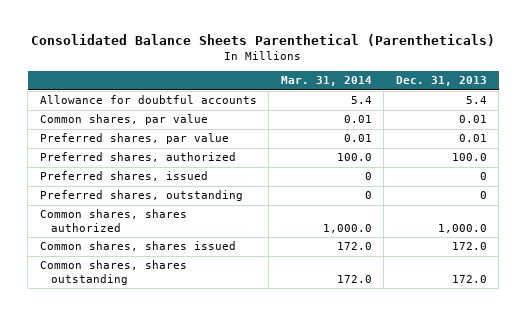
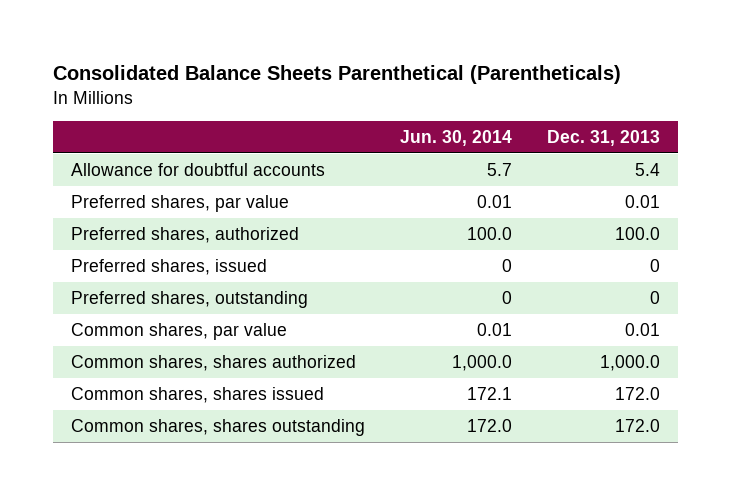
[280,76,372,87] Mar. 31, 2014 -> none
none -> [400,130,513,147] Jun. 30, 2014
[39,114,208,126] Common shares, par value -> [71,322,288,340] Common shares, par value

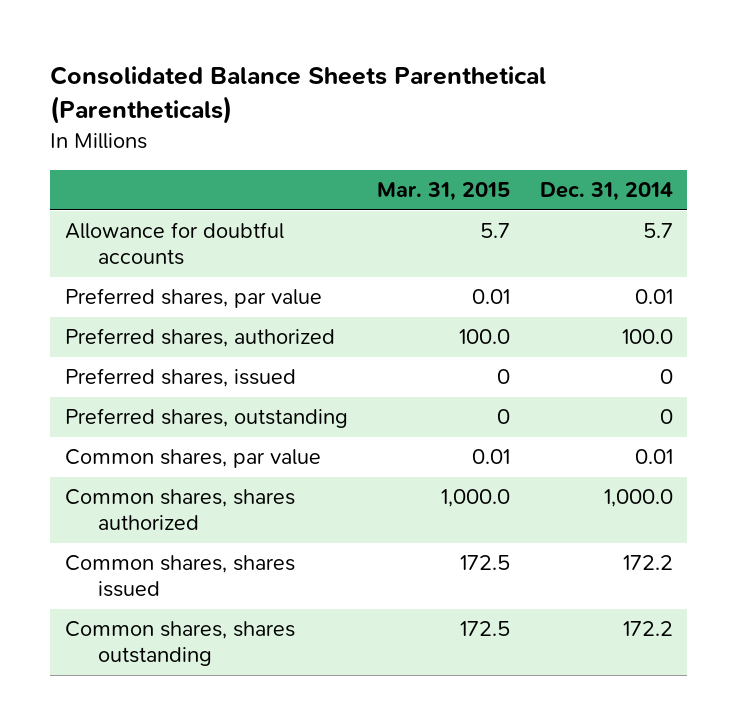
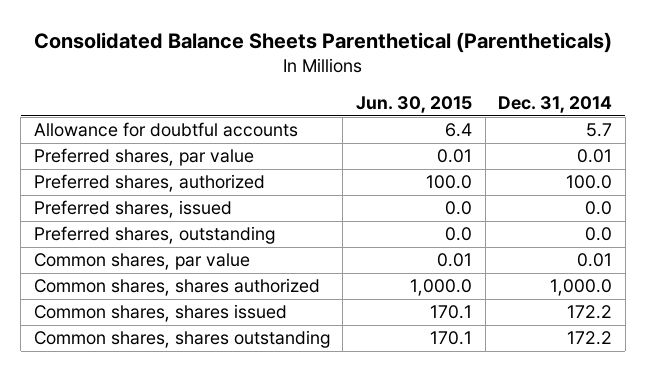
[377,181,511,201] Mar. 31, 2015 -> none
none -> [356,96,473,114] Jun. 30, 2015
[659,369,673,385] 0 -> [585,201,613,216] 0.0
[659,409,673,425] 0 -> [585,227,613,242] 0.0

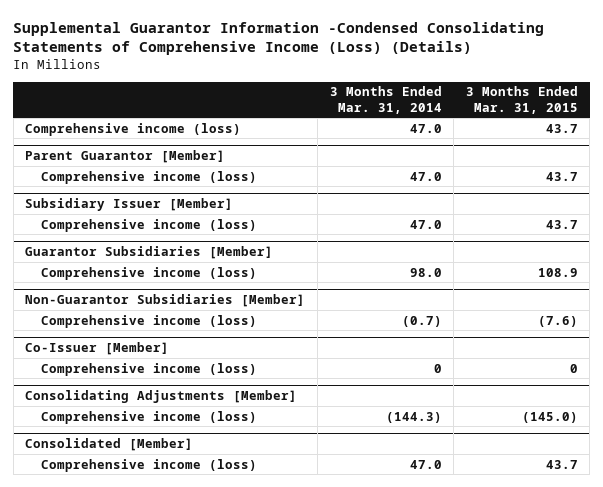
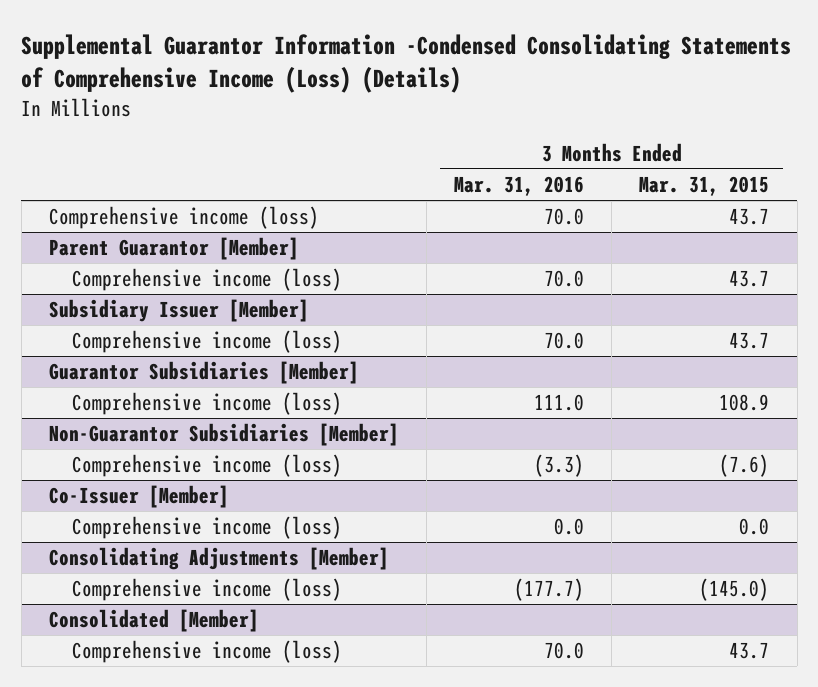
[329,86,442,114] 3 Months Ended Mar. 31, 2014 -> none
none -> [454,176,585,197] Mar. 31, 2016
[569,363,578,373] 0 -> [739,518,770,536] 0.0

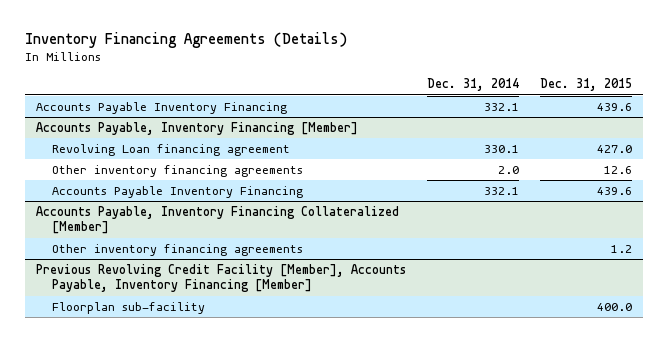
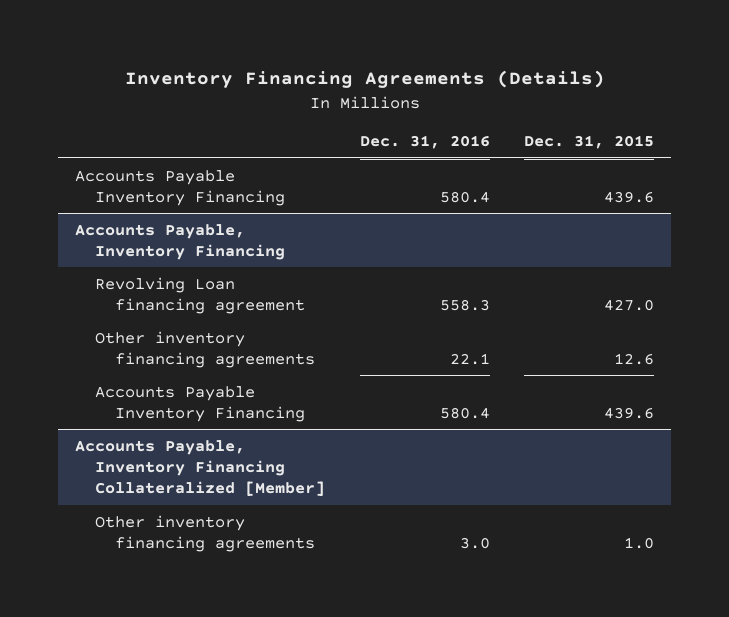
[426,78,519,92] Dec. 31, 2014 -> none
none -> [359,135,490,150] Dec. 31, 2016
[35,121,358,135] Accounts Payable, Inventory Financing [Member] -> [75,223,286,260] Accounts Payable, Inventory Financing
[35,263,406,293] Previous Revolving Credit Facility [Member], Accounts Payable, Inventory Financing [Member] -> none
[51,301,205,314] Floorplan sub-facility -> none
[610,244,632,253] 1.2 -> [624,536,655,549] 1.0

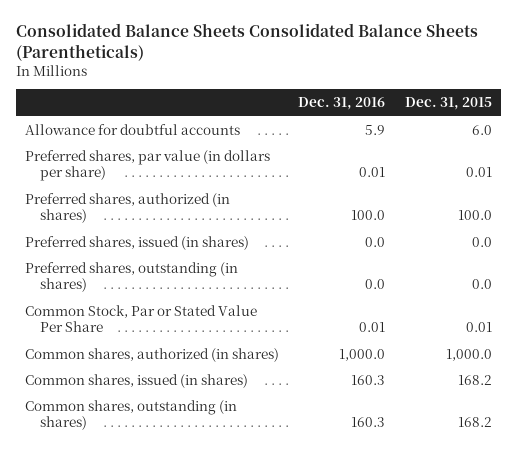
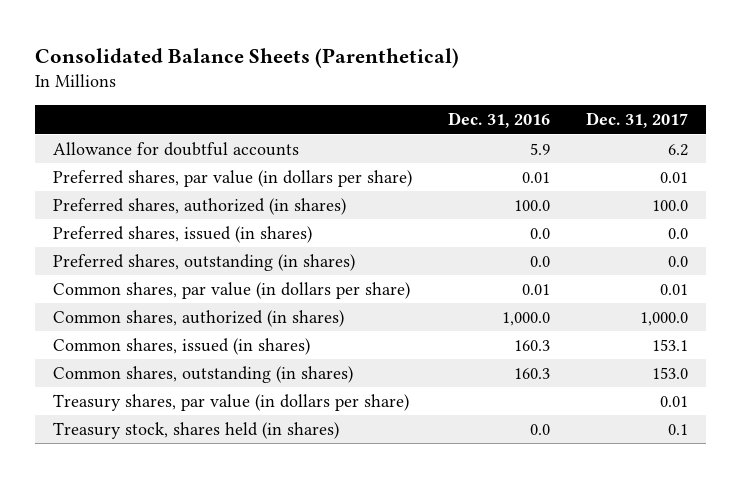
[15,22,478,61] Consolidated Balance Sheets Consolidated Balance Sheets (Parentheticals) -> [34,47,459,68] Consolidated Balance Sheets (Parenthetical)
[404,97,492,111] Dec. 31, 2015 -> none
none -> [585,112,688,129] Dec. 31, 2017
[25,305,258,333] Common Stock, Par or Stated Value Per Share -> [52,281,410,299] Common shares, par value (in dollars per share)
none -> [52,393,409,411] Treasury shares, par value (in dollars per share)
none -> [52,421,339,439] Treasury stock, shares held (in shares)

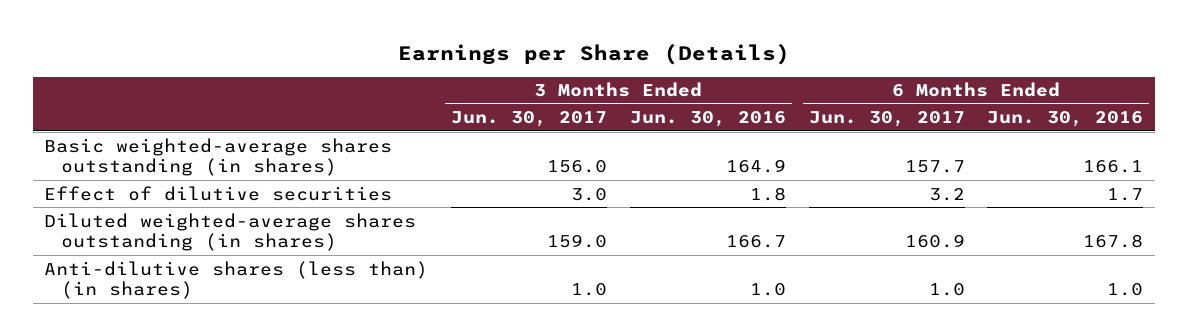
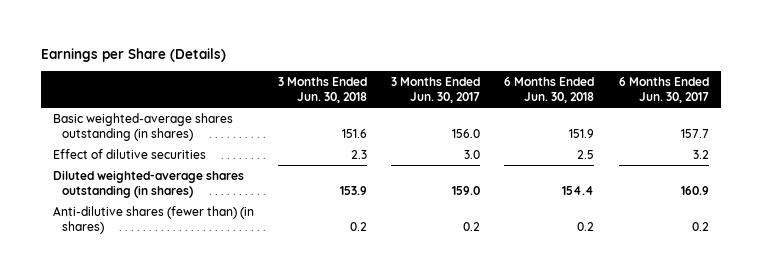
[629,111,786,128] Jun. 30, 2016 -> none
[987,111,1144,128] Jun. 30, 2016 -> none
none -> [278,77,368,104] 3 Months Ended Jun. 30, 2018
none -> [504,77,595,104] 6 Months Ended Jun. 30, 2018
[44,260,429,300] Anti-dilutive shares (less than) (in shares) -> [52,205,254,234] Anti-dilutive shares (fewer than) (in shares)
[571,283,608,297] 1.0 -> [463,221,481,231] 0.2
[928,283,965,297] 1.0 -> [691,221,709,231] 0.2

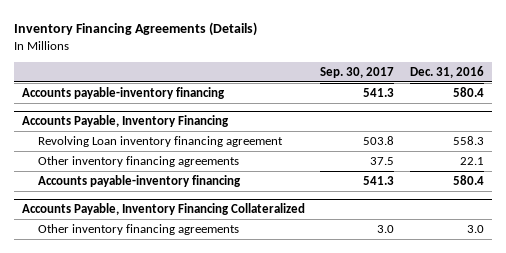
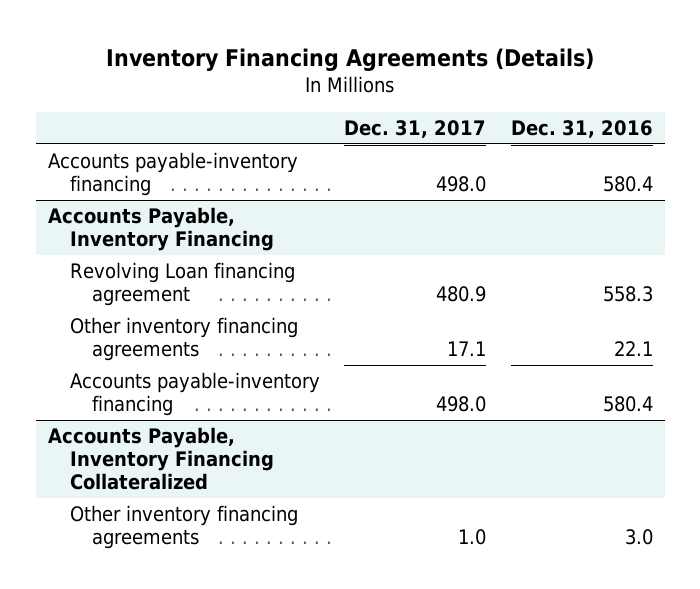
[320,66,395,78] Sep. 30, 2017 -> none
none -> [344,119,487,138] Dec. 31, 2017
[37,135,283,147] Revolving Loan inventory financing agreement -> [69,262,295,307] Revolving Loan financing agreement

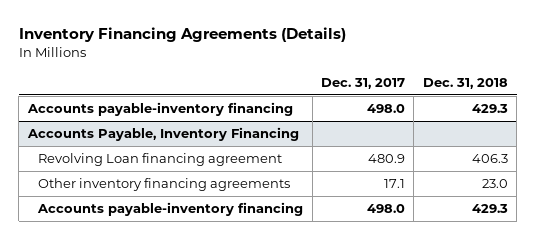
[510,119,653,138] Dec. 31, 2016 -> none
none -> [422,77,508,89] Dec. 31, 2018
[47,427,274,491] Accounts Payable, Inventory Financing Collateralized -> none
[69,505,298,550] Other inventory financing agreements -> none

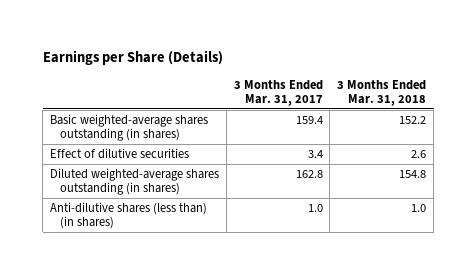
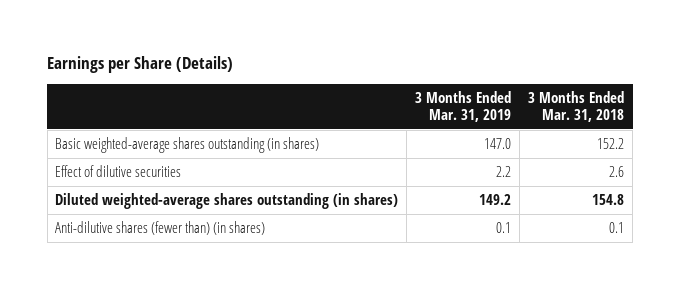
[233,79,323,106] 3 Months Ended Mar. 31, 2017 -> none
none -> [415,90,512,122] 3 Months Ended Mar. 31, 2019
[49,202,207,230] Anti-dilutive shares (less than) (in shares) -> [55,221,266,236] Anti-dilutive shares (fewer than) (in shares)
[411,204,427,213] 1.0 -> [609,222,625,234] 0.1

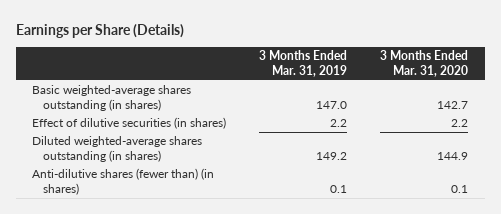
[528,90,625,122] 3 Months Ended Mar. 31, 2018 -> none
none -> [380,50,469,77] 3 Months Ended Mar. 31, 2020
[55,165,182,178] Effect of dilutive securities -> [32,117,227,130] Effect of dilutive securities (in shares)

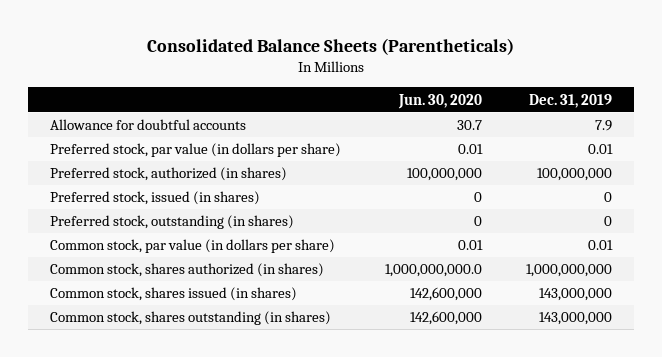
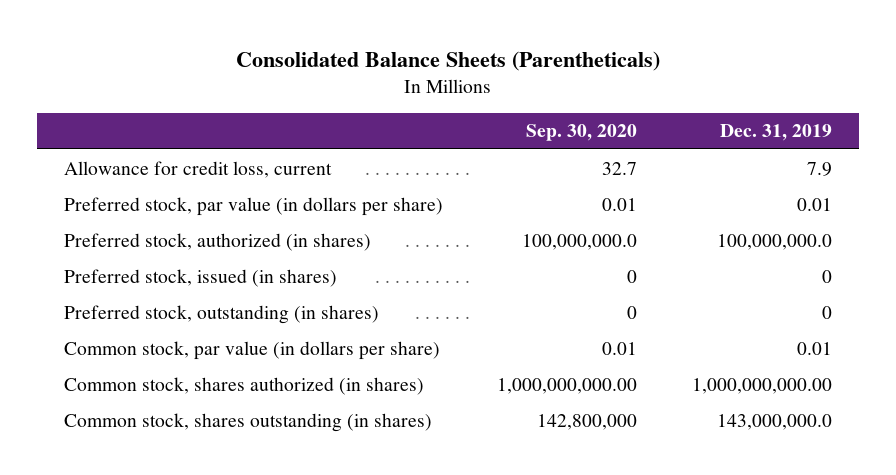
[397,93,482,109] Jun. 30, 2020 -> none
none -> [526,124,638,142] Sep. 30, 2020
[50,119,247,131] Allowance for doubtful accounts -> [64,160,333,178] Allowance for credit loss, current
[536,168,612,182] 100,000,000 -> [716,233,832,250] 100,000,000.0
[50,287,298,302] Common stock, shares issued (in shares) -> none
[525,264,612,278] 1,000,000,000 -> [691,377,832,394] 1,000,000,000.00
[538,312,612,326] 143,000,000 -> [716,413,832,430] 143,000,000.0

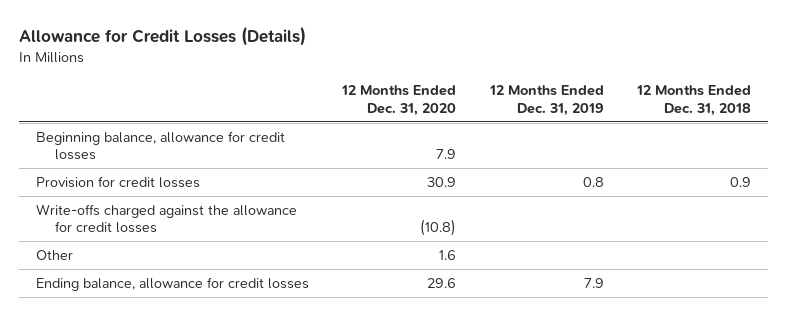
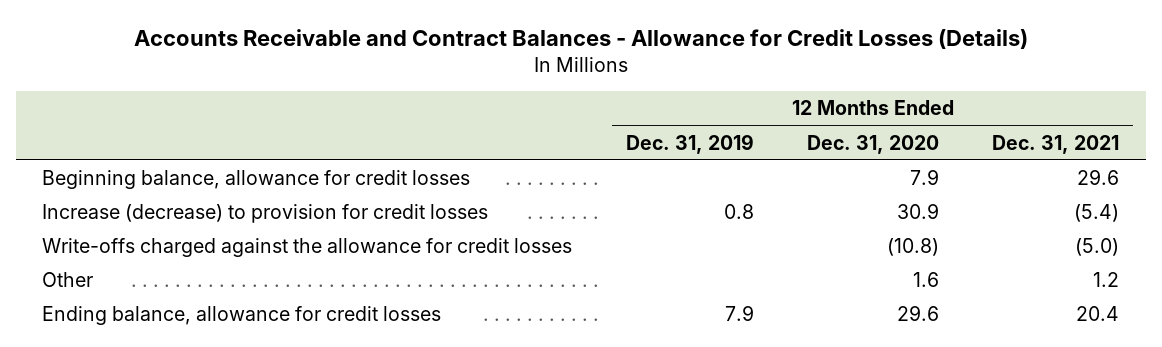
[19,26,307,47] Allowance for Credit Losses (Details) -> [133,28,1028,49] Accounts Receivable and Contract Balances - Allowance for Credit Losses (Details)
[636,85,752,116] 12 Months Ended Dec. 31, 2018 -> none
none -> [992,134,1120,154] Dec. 31, 2021
[36,175,201,188] Provision for credit losses -> [42,204,489,224] Increase (decrease) to provision for credit losses

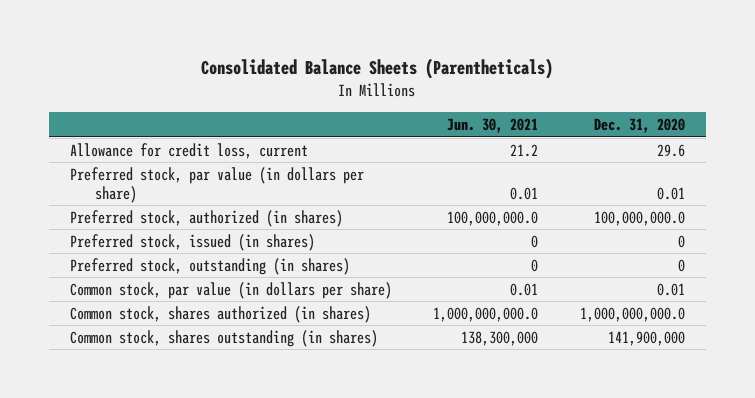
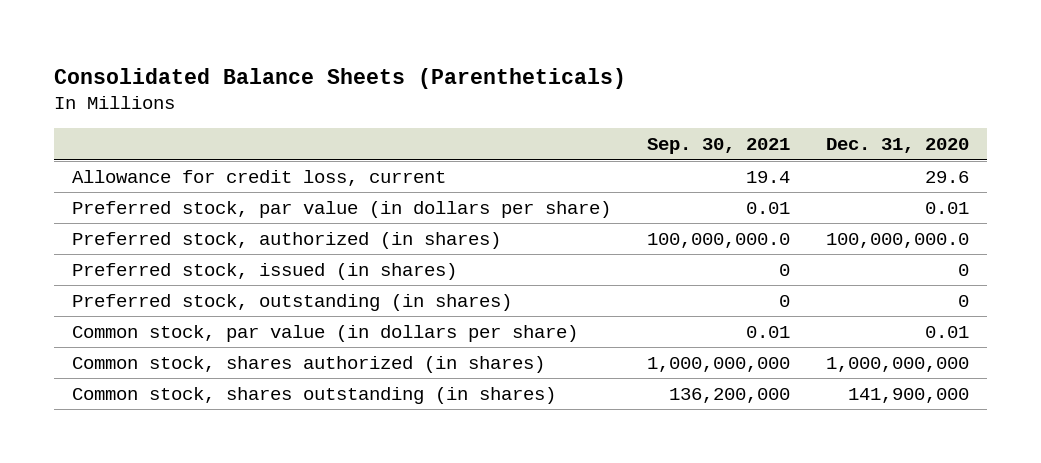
[447,118,539,134] Jun. 30, 2021 -> none
none -> [647,138,791,155] Sep. 30, 2021
[580,306,686,322] 1,000,000,000.0 -> [825,356,969,372] 1,000,000,000

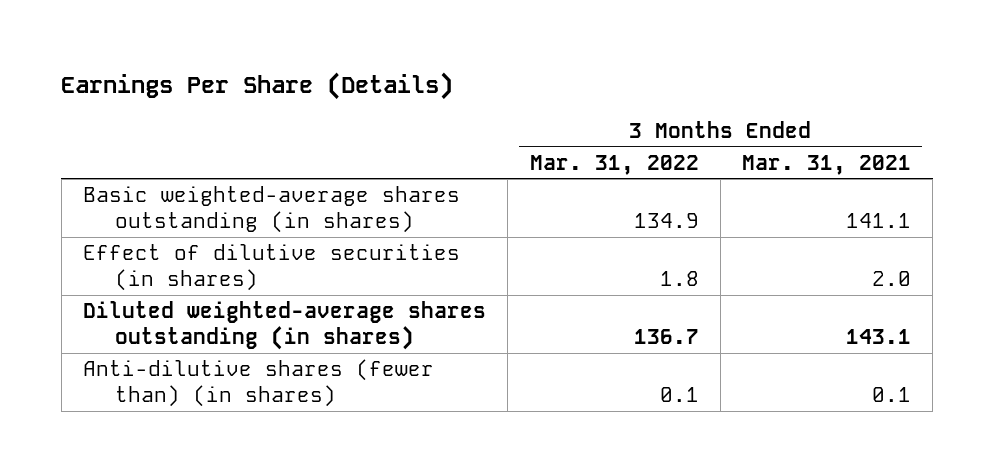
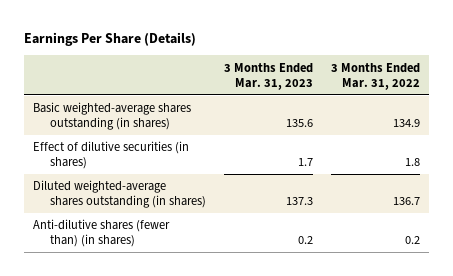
[742,154,912,175] Mar. 31, 2021 -> none
none -> [224,62,314,90] 3 Months Ended Mar. 31, 2023
[659,387,699,403] 0.1 -> [404,236,420,245] 0.2

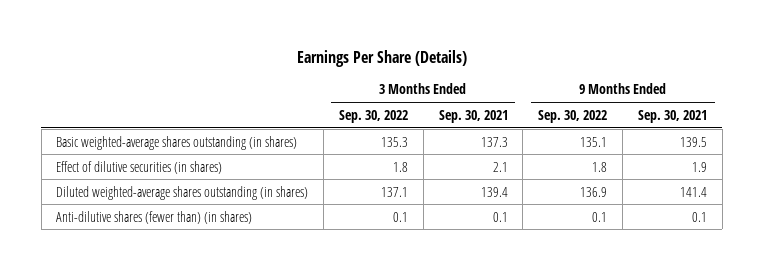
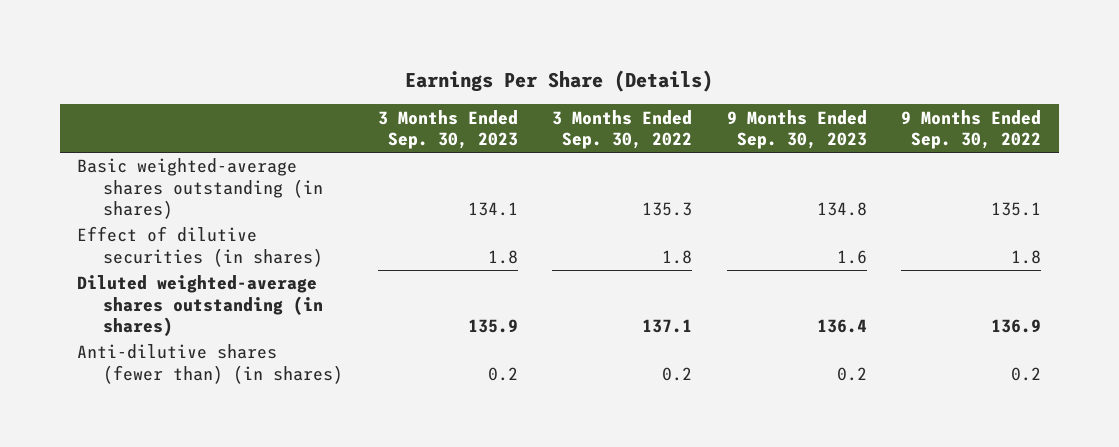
[438,109,508,123] Sep. 30, 2021 -> none
[637,109,707,123] Sep. 30, 2021 -> none
none -> [377,109,518,150] 3 Months Ended Sep. 30, 2023
none -> [726,109,867,150] 9 Months Ended Sep. 30, 2023
[393,211,409,222] 0.1 -> [662,366,693,381] 0.2
[592,211,608,222] 0.1 -> [1011,366,1042,381] 0.2

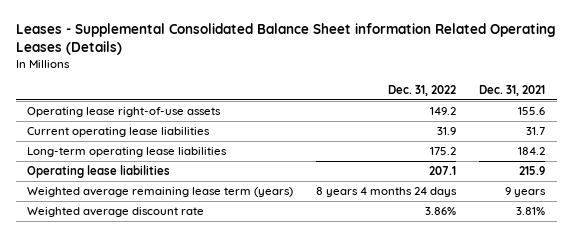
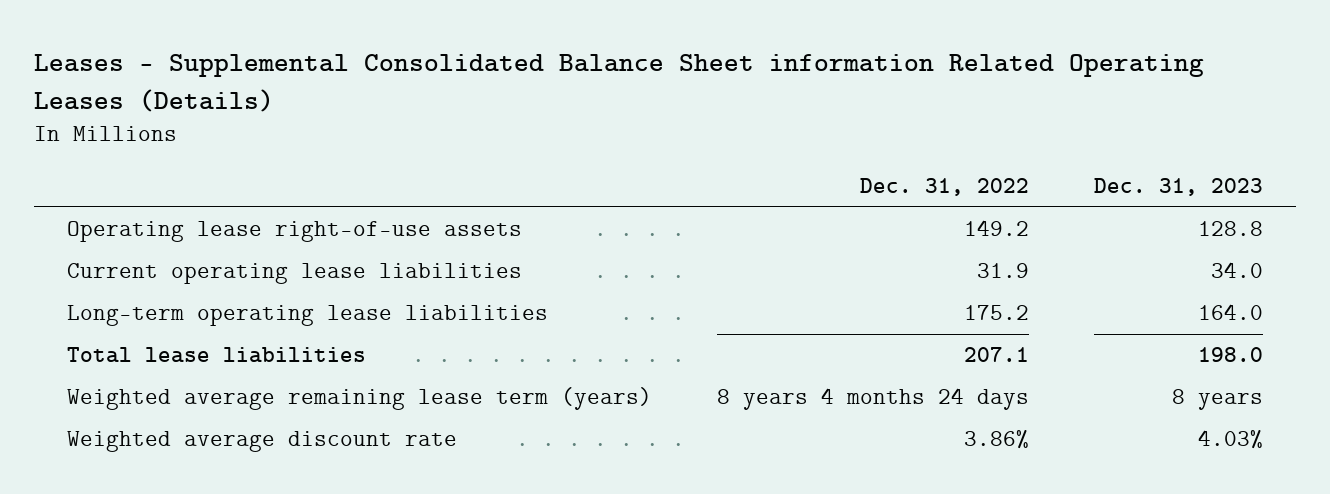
[479,84,546,96] Dec. 31, 2021 -> none
none -> [1094,177,1264,196] Dec. 31, 2023
[27,165,171,179] Operating lease liabilities -> [66,347,366,364] Total lease liabilities

